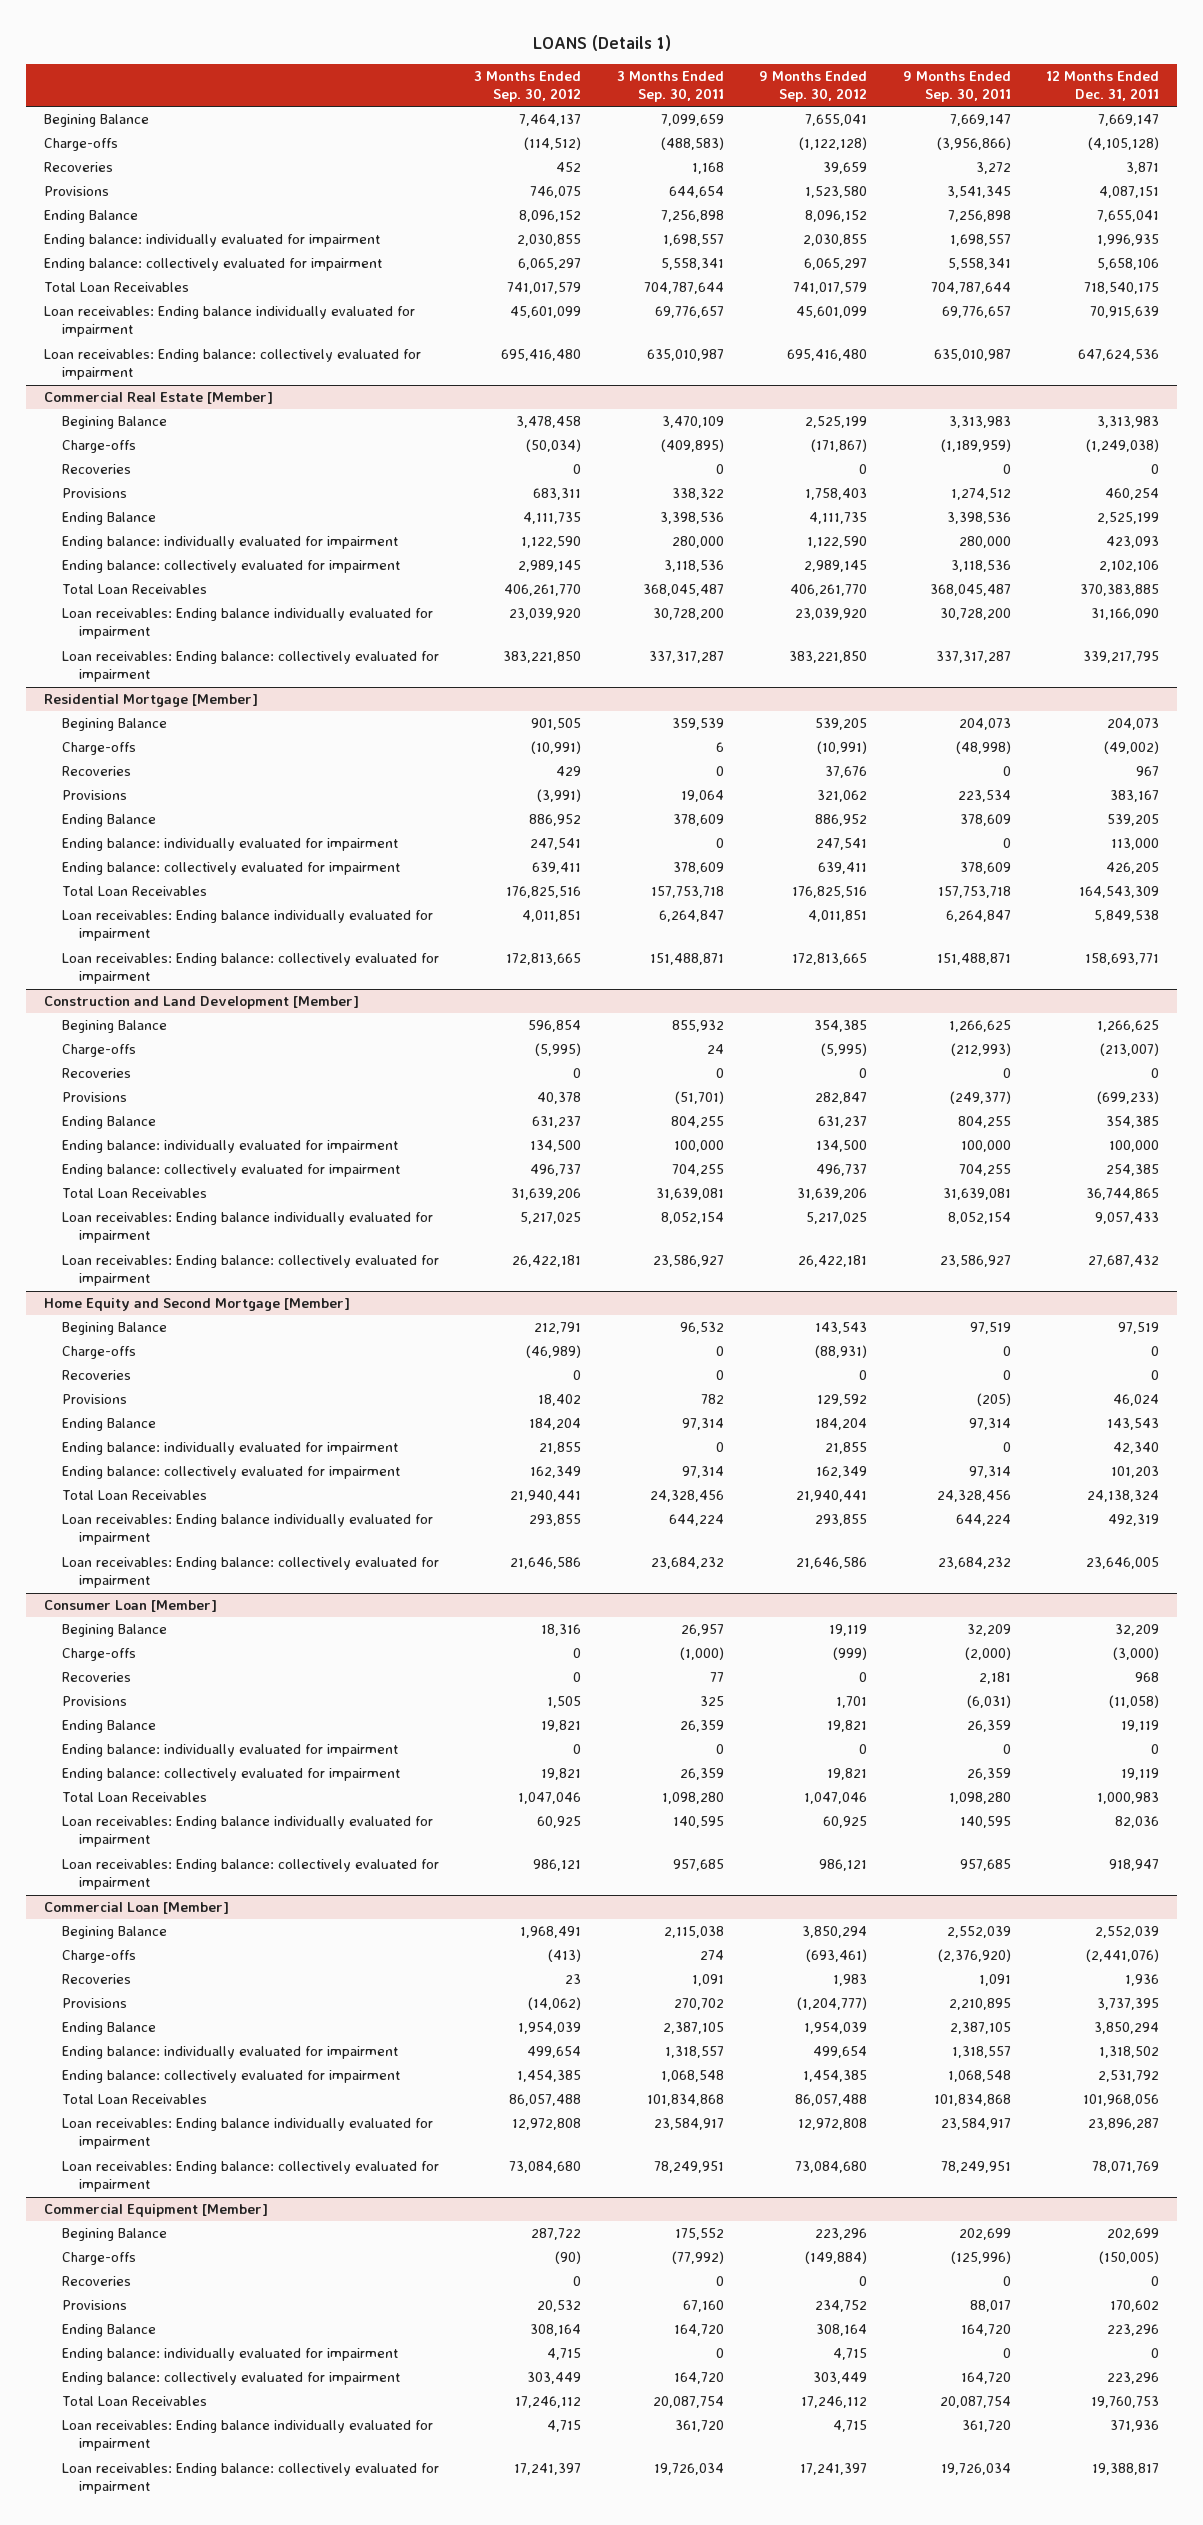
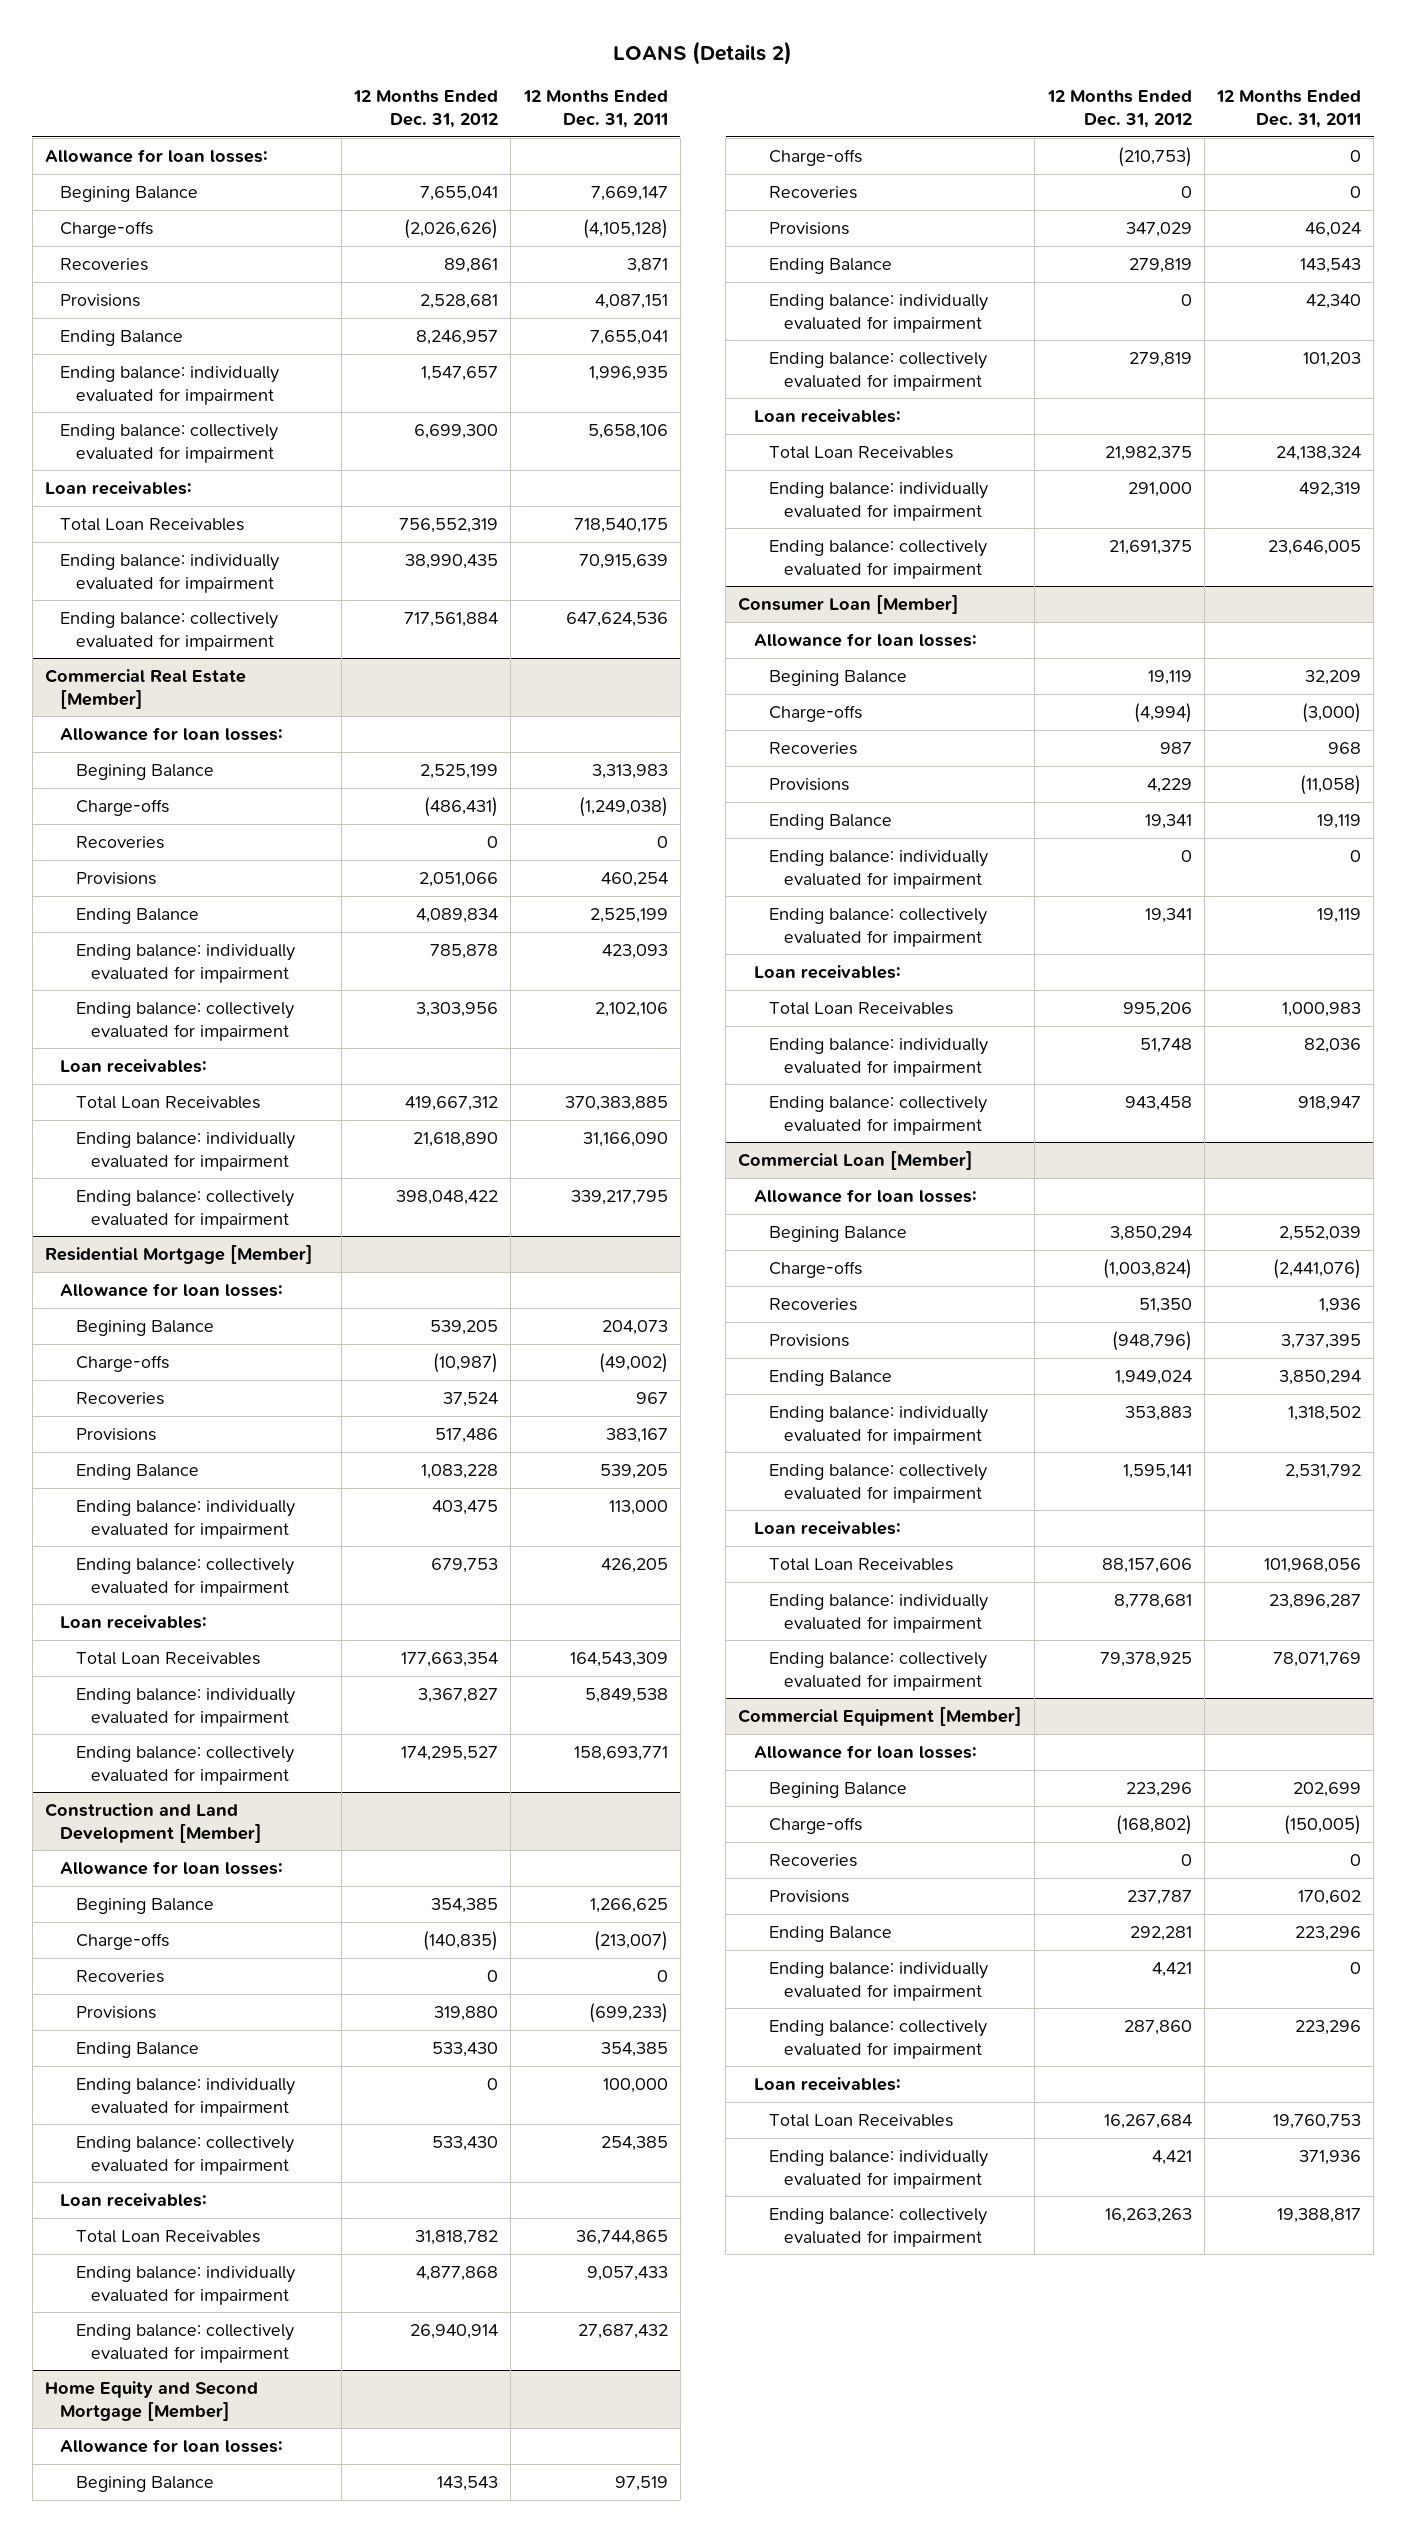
[532,35,671,52] LOANS (Details 1) -> [612,41,792,66] LOANS (Details 2)
[474,70,582,102] 3 Months Ended Sep. 30, 2012 -> none
[616,70,724,102] 3 Months Ended Sep. 30, 2011 -> none
[759,70,868,102] 9 Months Ended Sep. 30, 2012 -> none
[902,70,1011,102] 9 Months Ended Sep. 30, 2011 -> none
none -> [353,90,499,128] 12 Months Ended Dec. 31, 2012
none -> [44,149,268,164] Allowance for loan losses:
none -> [44,481,192,496] Loan receivables:
[44,306,416,338] Loan receivables: Ending balance individually evaluated for impairment -> [60,554,280,593] Ending balance: individually evaluated for impairment
[44,349,422,381] Loan receivables: Ending balance: collectively evaluated for impairment -> [60,612,279,651] Ending balance: collectively evaluated for impairment
none -> [60,727,284,742] Allowance for loan losses:
none -> [60,1059,208,1074] Loan receivables:
[61,608,433,640] Loan receivables: Ending balance individually evaluated for impairment -> [75,1132,295,1171] Ending balance: individually evaluated for impairment
[61,651,439,683] Loan receivables: Ending balance: collectively evaluated for impairment -> [75,1190,294,1229] Ending balance: collectively evaluated for impairment
none -> [60,1283,284,1298] Allowance for loan losses:
none -> [60,1615,208,1630] Loan receivables:
[61,910,433,942] Loan receivables: Ending balance individually evaluated for impairment -> [75,1688,295,1727] Ending balance: individually evaluated for impairment
[61,953,439,985] Loan receivables: Ending balance: collectively evaluated for impairment -> [75,1746,294,1785] Ending balance: collectively evaluated for impairment
none -> [60,1861,284,1876] Allowance for loan losses:
none -> [60,2193,208,2208] Loan receivables:
[61,1212,433,1244] Loan receivables: Ending balance individually evaluated for impairment -> [75,2266,295,2305] Ending balance: individually evaluated for impairment
[61,1255,439,1287] Loan receivables: Ending balance: collectively evaluated for impairment -> [75,2324,294,2363] Ending balance: collectively evaluated for impairment
none -> [60,2439,284,2454] Allowance for loan losses:
none -> [753,409,901,424] Loan receivables:
[61,1514,433,1546] Loan receivables: Ending balance individually evaluated for impairment -> [769,482,989,521] Ending balance: individually evaluated for impairment
[61,1557,439,1589] Loan receivables: Ending balance: collectively evaluated for impairment -> [769,540,988,579] Ending balance: collectively evaluated for impairment
none -> [753,633,977,648] Allowance for loan losses:
none -> [753,965,901,980] Loan receivables:
[61,1816,433,1848] Loan receivables: Ending balance individually evaluated for impairment -> [769,1038,989,1077] Ending balance: individually evaluated for impairment
[61,1859,439,1891] Loan receivables: Ending balance: collectively evaluated for impairment -> [769,1096,988,1135] Ending balance: collectively evaluated for impairment
none -> [753,1189,977,1204] Allowance for loan losses:
none -> [753,1521,901,1536] Loan receivables:
[61,2118,433,2150] Loan receivables: Ending balance individually evaluated for impairment -> [769,1594,989,1633] Ending balance: individually evaluated for impairment
[61,2161,439,2193] Loan receivables: Ending balance: collectively evaluated for impairment -> [769,1652,988,1691] Ending balance: collectively evaluated for impairment
none -> [753,1745,977,1760] Allowance for loan losses:
none -> [753,2077,901,2092] Loan receivables:
[61,2420,433,2452] Loan receivables: Ending balance individually evaluated for impairment -> [769,2150,989,2189] Ending balance: individually evaluated for impairment
[61,2463,439,2495] Loan receivables: Ending balance: collectively evaluated for impairment -> [769,2208,988,2247] Ending balance: collectively evaluated for impairment

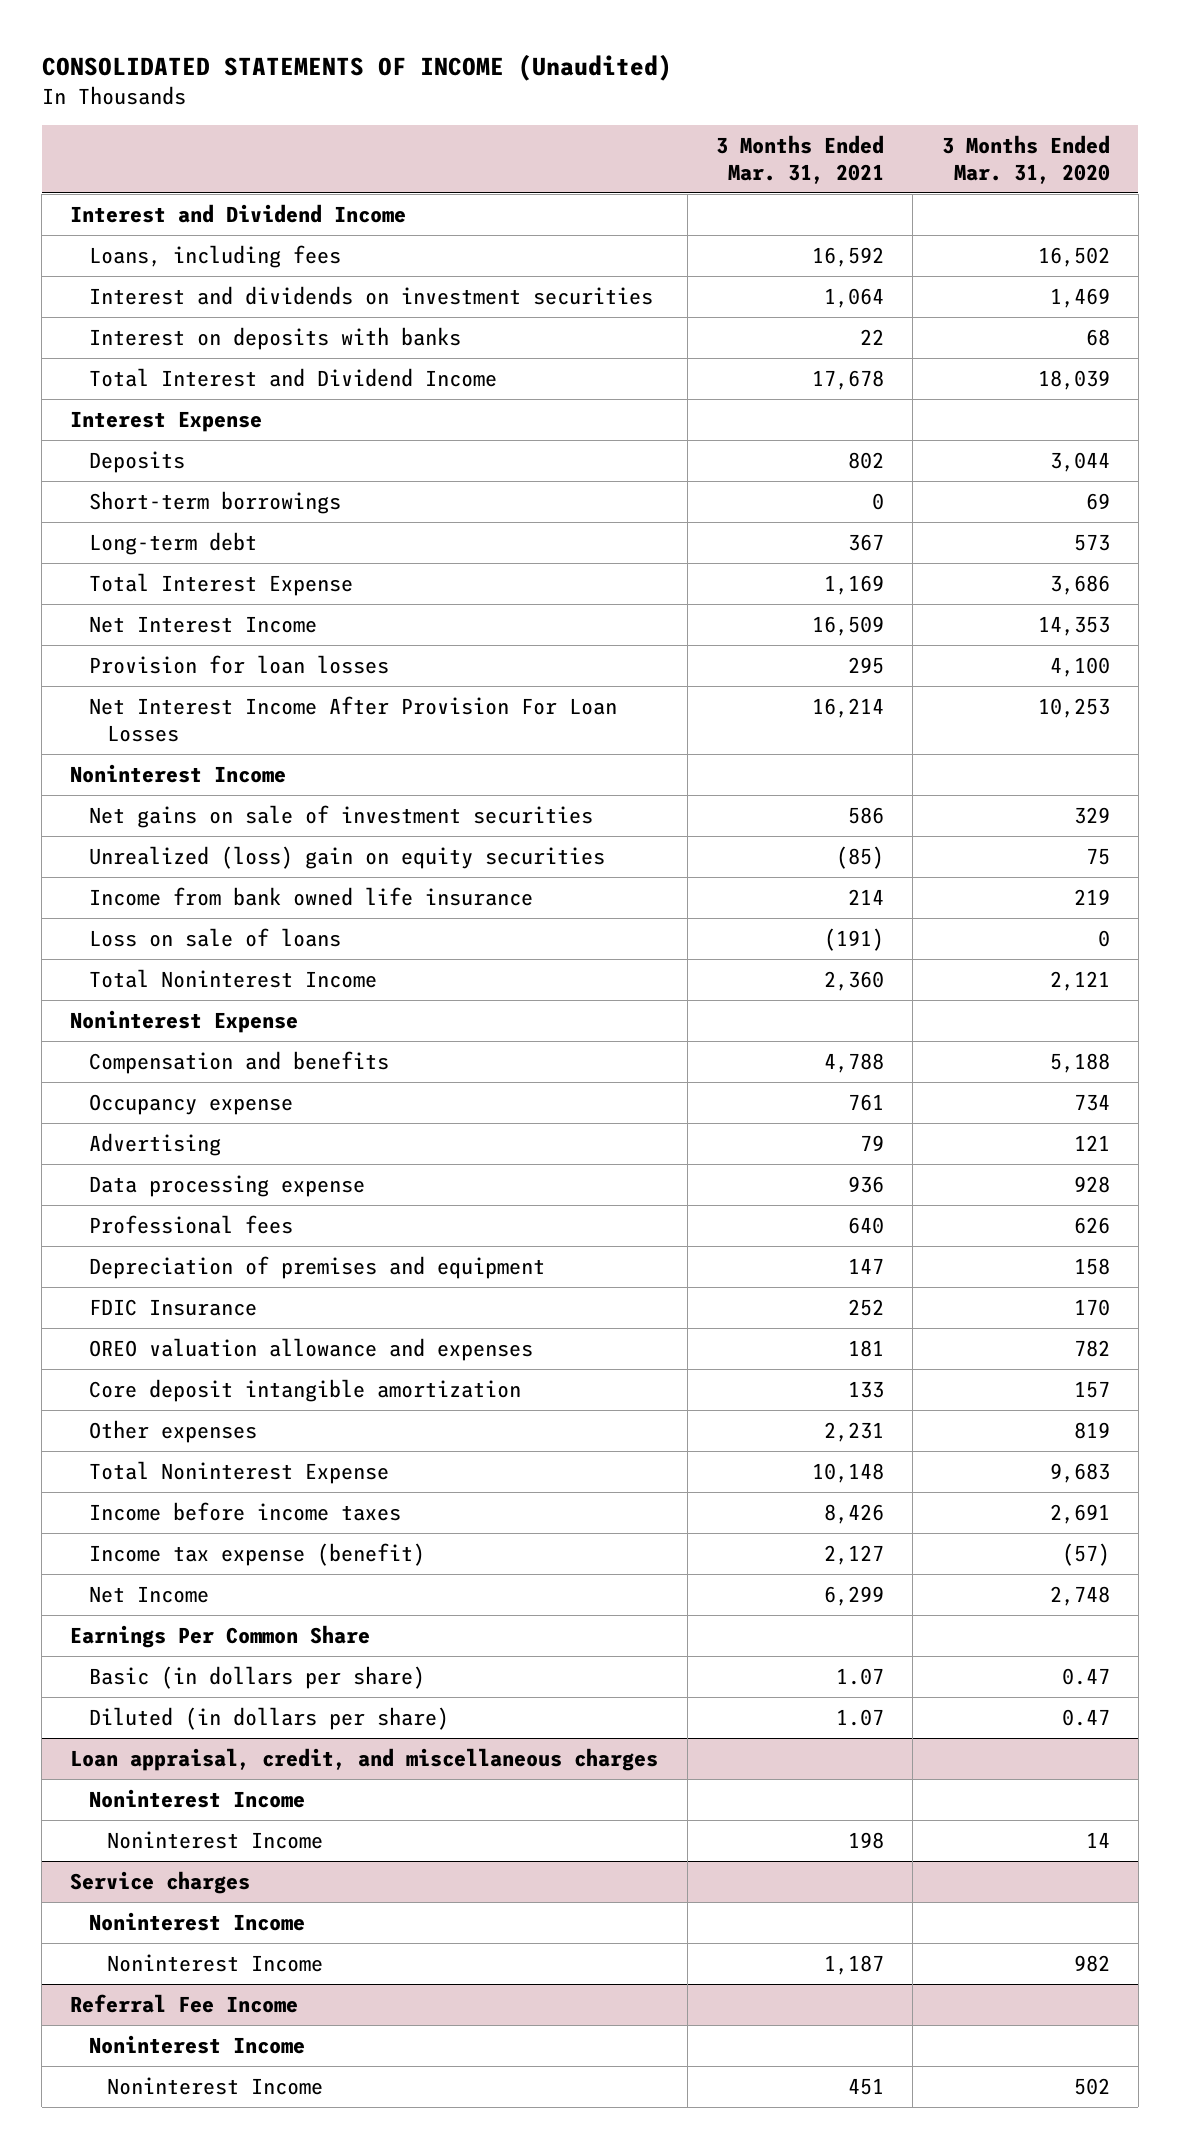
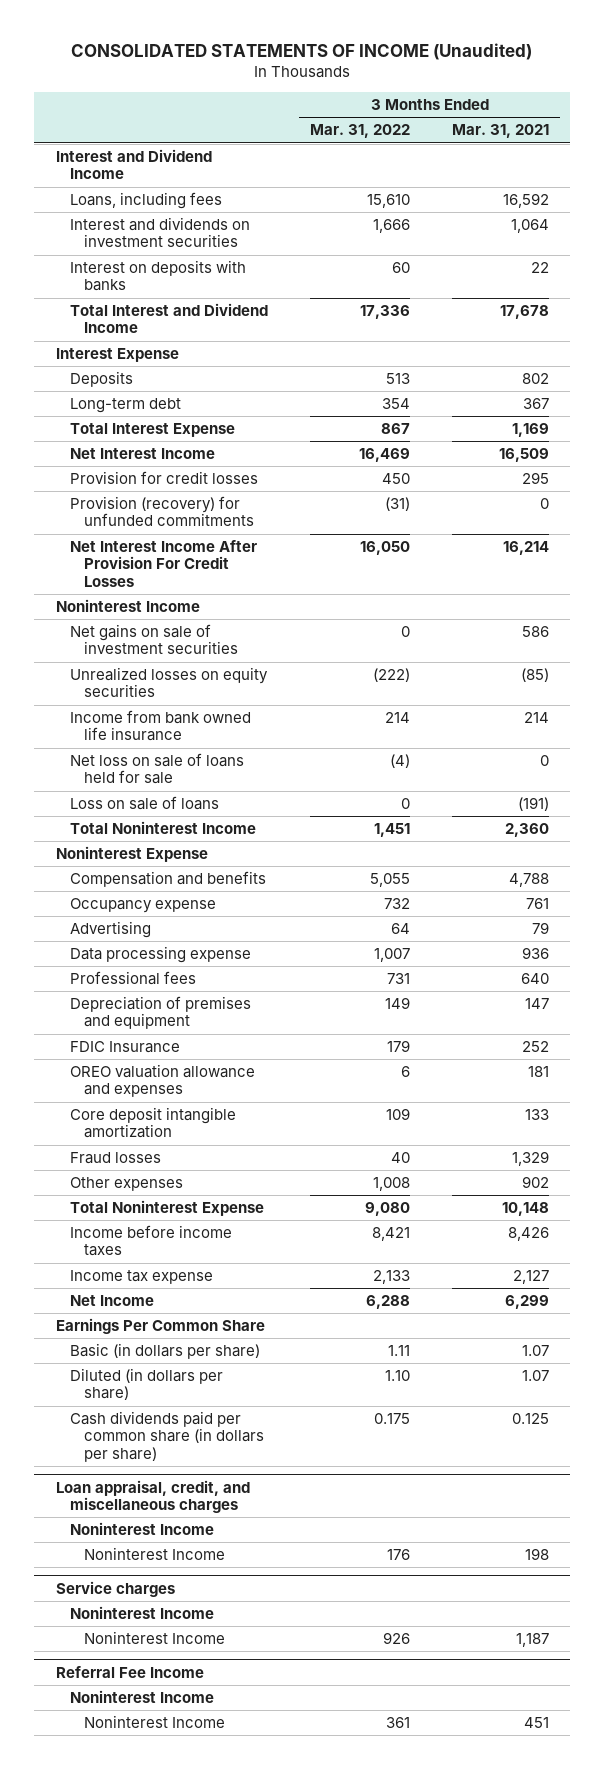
[941,135,1110,184] 3 Months Ended Mar. 31, 2020 -> none
none -> [309,124,410,139] Mar. 31, 2022
[88,491,341,515] Short-term borrowings -> none
[88,655,389,675] Provision for loan losses -> [69,470,258,484] Provision for credit losses
none -> [69,495,254,527] Provision (recovery) for unfunded commitments
[88,696,617,742] Net Interest Income After Provision For Loan Losses -> [69,539,257,587] Net Interest Income After Provision For Credit Losses
[88,846,605,870] Unrealized (loss) gain on equity securities -> [69,666,268,698] Unrealized losses on equity securities
none -> [69,752,244,785] Net loss on sale of loans held for sale
none -> [69,1151,161,1164] Fraud losses
[824,1422,885,1443] 2,231 -> [522,1175,550,1188] 902
[88,1543,425,1567] Income tax expense (benefit) -> [69,1269,213,1284] Income tax expense
none -> [69,1410,264,1462] Cash dividends paid per common share (in dollars per share)

